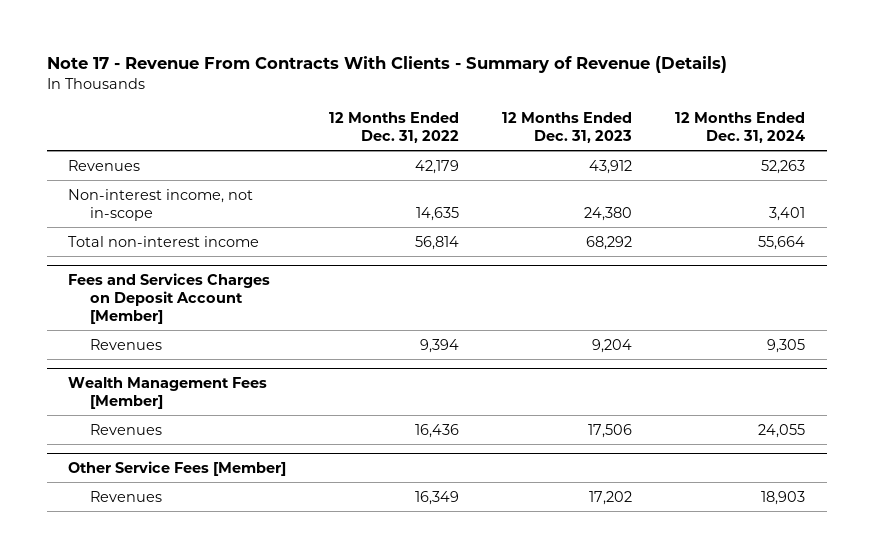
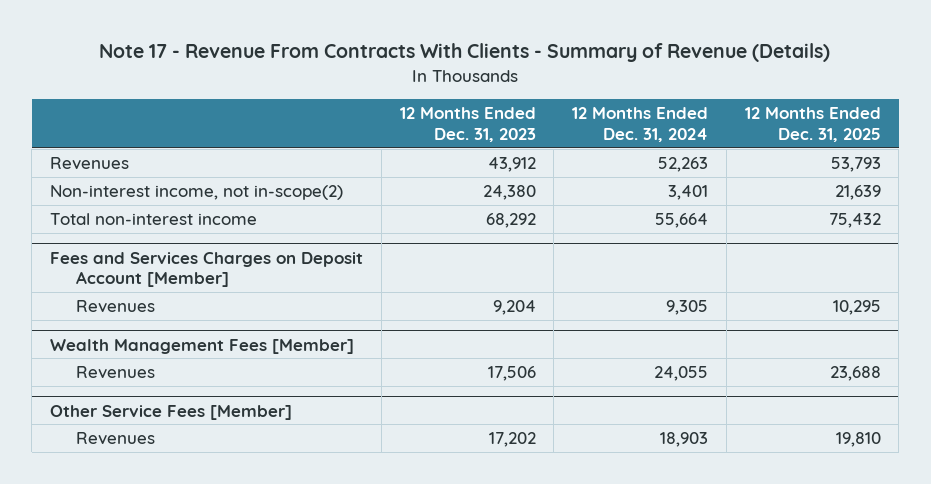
[329,111,460,143] 12 Months Ended Dec. 31, 2022 -> none
none -> [744,106,881,142] 12 Months Ended Dec. 31, 2025
[68,188,254,221] Non-interest income, not in-scope -> [50,185,344,201] Non-interest income, not in-scope(2)

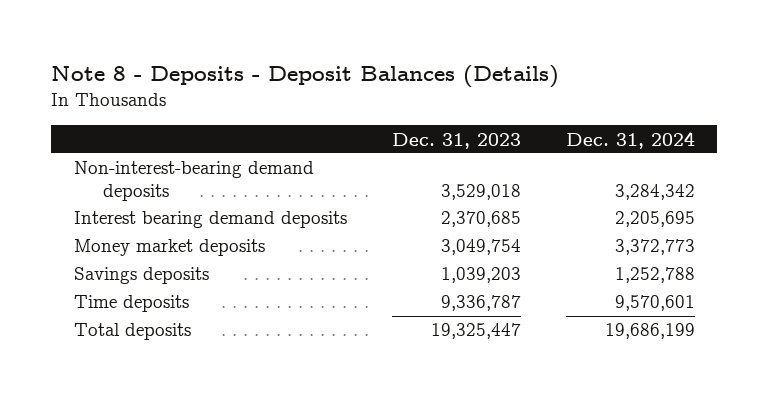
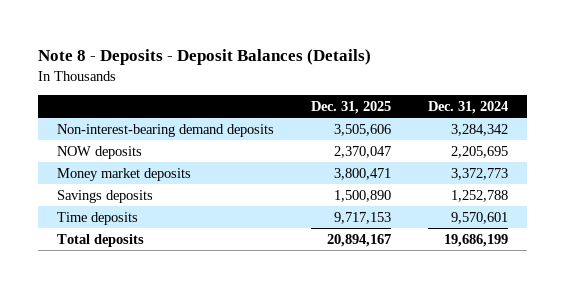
[391,132,521,149] Dec. 31, 2023 -> none
none -> [310,101,391,115] Dec. 31, 2025
[73,211,347,229] Interest bearing demand deposits -> [56,145,142,159] NOW deposits

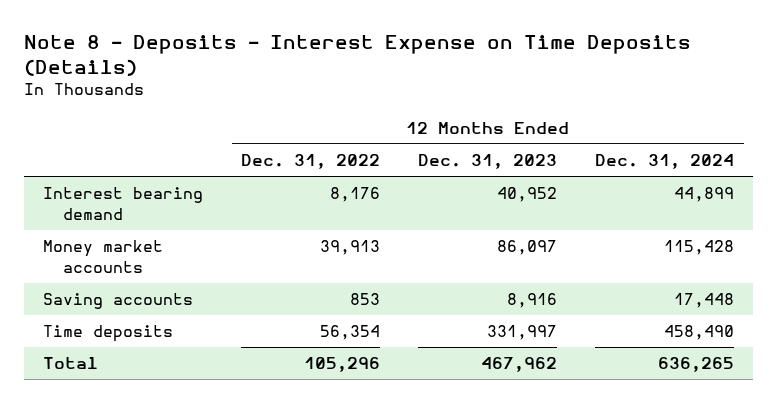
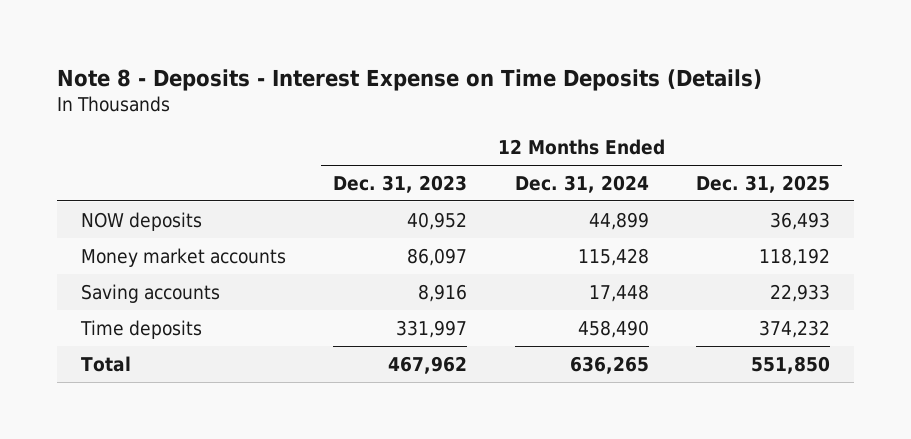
[241,154,381,170] Dec. 31, 2022 -> none
none -> [696,174,831,193] Dec. 31, 2025
[43,187,204,220] Interest bearing demand -> [80,211,202,231] NOW deposits

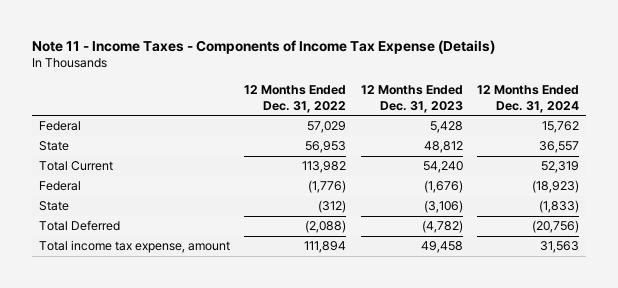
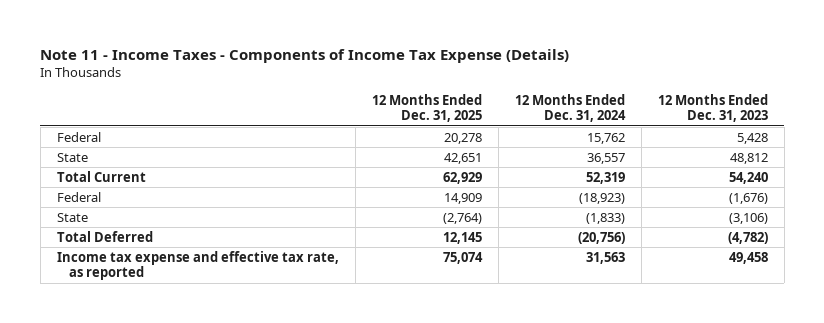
[244,84,347,113] 12 Months Ended Dec. 31, 2022 -> none
none -> [371,93,482,123] 12 Months Ended Dec. 31, 2025
[39,240,231,254] Total income tax expense, amount -> [56,250,339,281] Income tax expense and effective tax rate, as reported

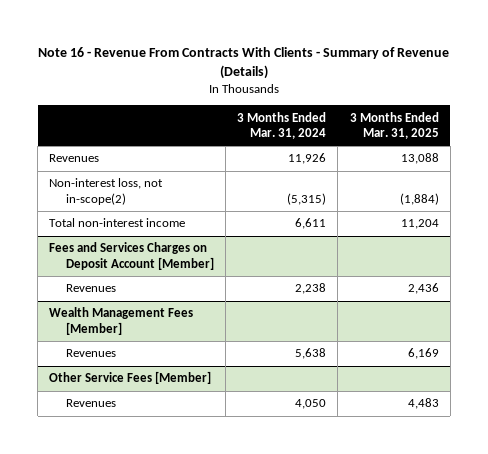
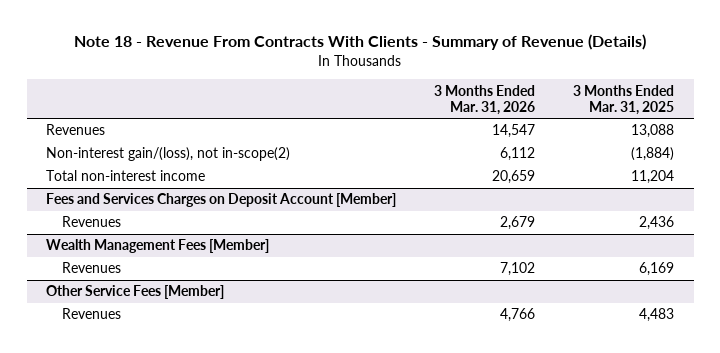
[37,46,449,80] Note 16 - Revenue From Contracts With Clients - Summary of Revenue (Details) -> [74,34,647,51] Note 18 - Revenue From Contracts With Clients - Summary of Revenue (Details)
[237,111,327,139] 3 Months Ended Mar. 31, 2024 -> none
none -> [434,84,536,115] 3 Months Ended Mar. 31, 2026
[49,178,164,205] Non-interest loss, not in-scope(2) -> [45,147,290,162] Non-interest gain/(loss), not in-scope(2)

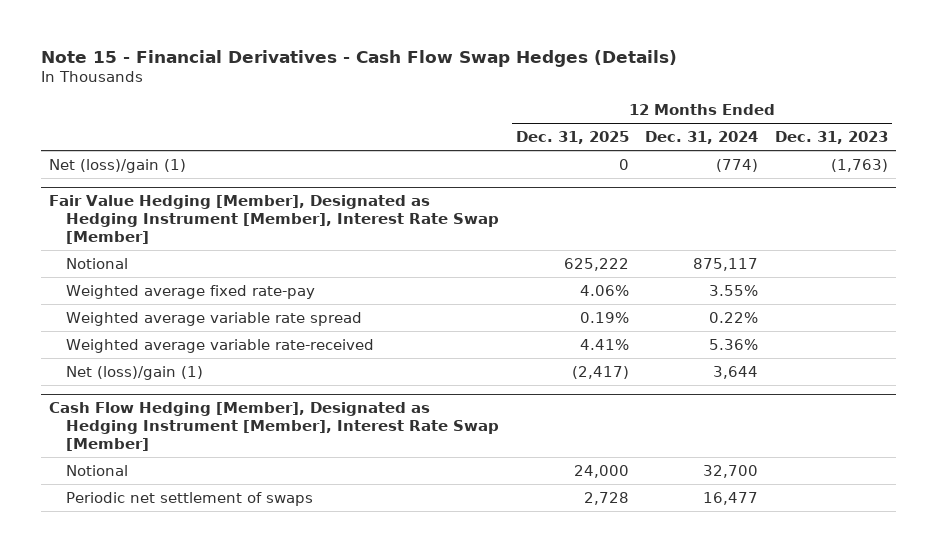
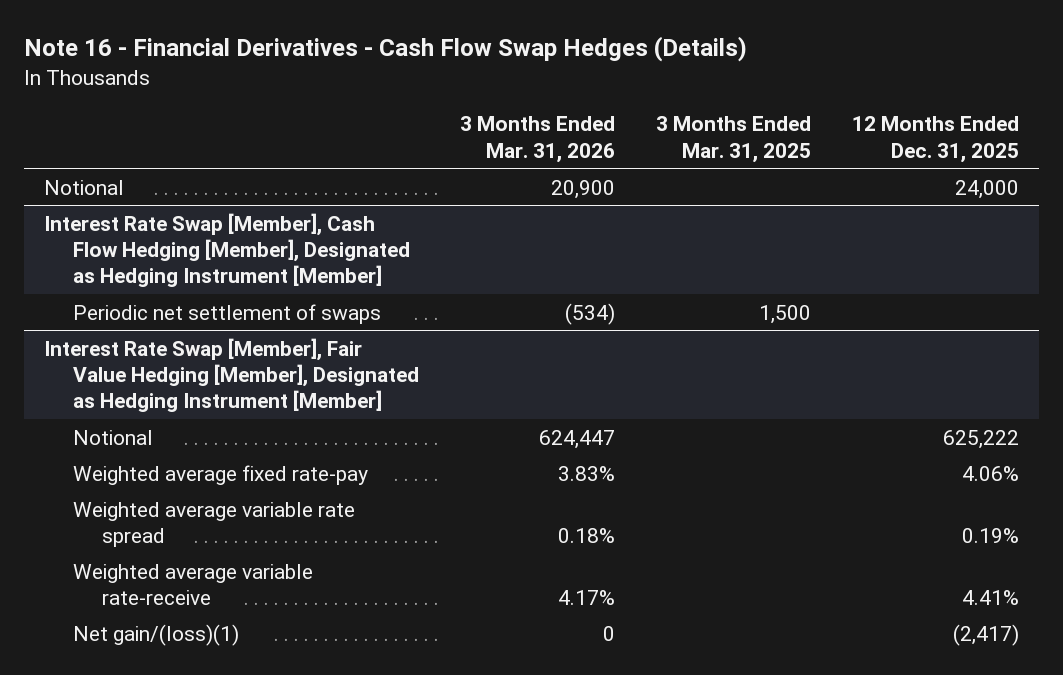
[40,50,677,68] Note 15 - Financial Derivatives - Cash Flow Swap Hedges (Details) -> [23,36,747,63] Note 16 - Financial Derivatives - Cash Flow Swap Hedges (Details)
[645,131,759,145] Dec. 31, 2024 -> none
[774,131,888,145] Dec. 31, 2023 -> none
none -> [459,116,615,163] 3 Months Ended Mar. 31, 2026
none -> [655,116,811,163] 3 Months Ended Mar. 31, 2025
[49,158,187,173] Net (loss)/gain (1) -> none
none -> [44,179,125,195] Notional
none -> [44,212,411,288] Interest Rate Swap [Member], Cash Flow Hedging [Member], Designated as Hedging Instrument [Member]
none -> [73,303,382,324] Periodic net settlement of swaps
[49,194,500,245] Fair Value Hedging [Member], Designated as Hedging Instrument [Member], Interest Rate Swap [Member] -> [44,337,420,413] Interest Rate Swap [Member], Fair Value Hedging [Member], Designated as Hedging Instrument [Member]
[49,401,500,452] Cash Flow Hedging [Member], Designated as Hedging Instrument [Member], Interest Rate Swap [Member] -> none
[66,464,129,476] Notional -> none
[66,491,314,506] Periodic net settlement of swaps -> none
[66,338,375,353] Weighted average variable rate-received -> [73,563,314,605] Weighted average variable rate-receive
[66,365,204,380] Net (loss)/gain (1) -> [73,623,240,646] Net gain/(loss)(1)

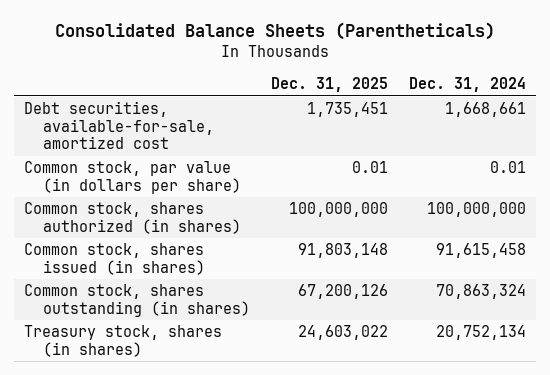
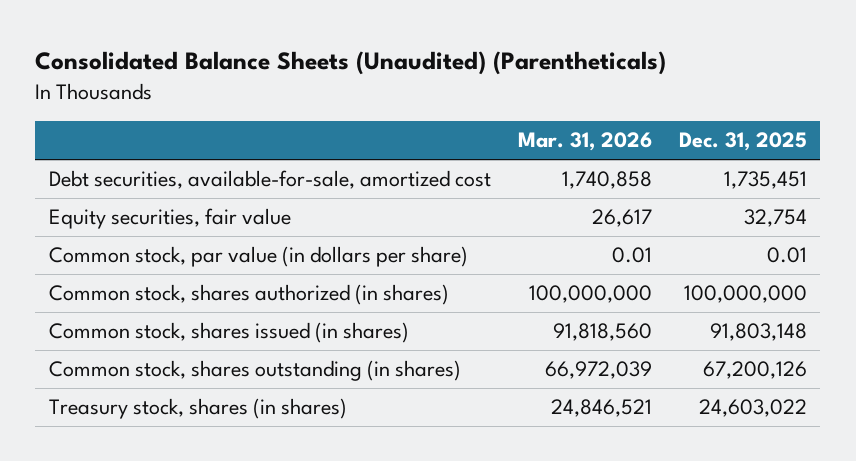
[55,22,496,41] Consolidated Balance Sheets (Parentheticals) -> [35,51,667,76] Consolidated Balance Sheets (Unaudited) (Parentheticals)
[408,77,526,93] Dec. 31, 2024 -> none
none -> [517,132,652,152] Mar. 31, 2026
none -> [48,208,291,230] Equity securities, fair value

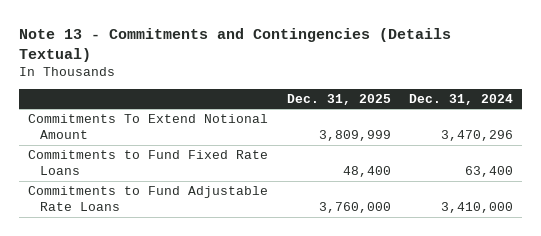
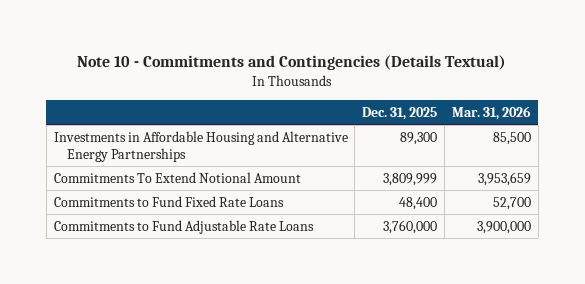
[18,27,451,62] Note 13 - Commitments and Contingencies (Details Textual) -> [77,55,507,71] Note 10 - Commitments and Contingencies (Details Textual)
[409,93,514,105] Dec. 31, 2024 -> none
none -> [452,105,532,120] Mar. 31, 2026
none -> [53,130,348,162] Investments in Affordable Housing and Alternative Energy Partnerships

